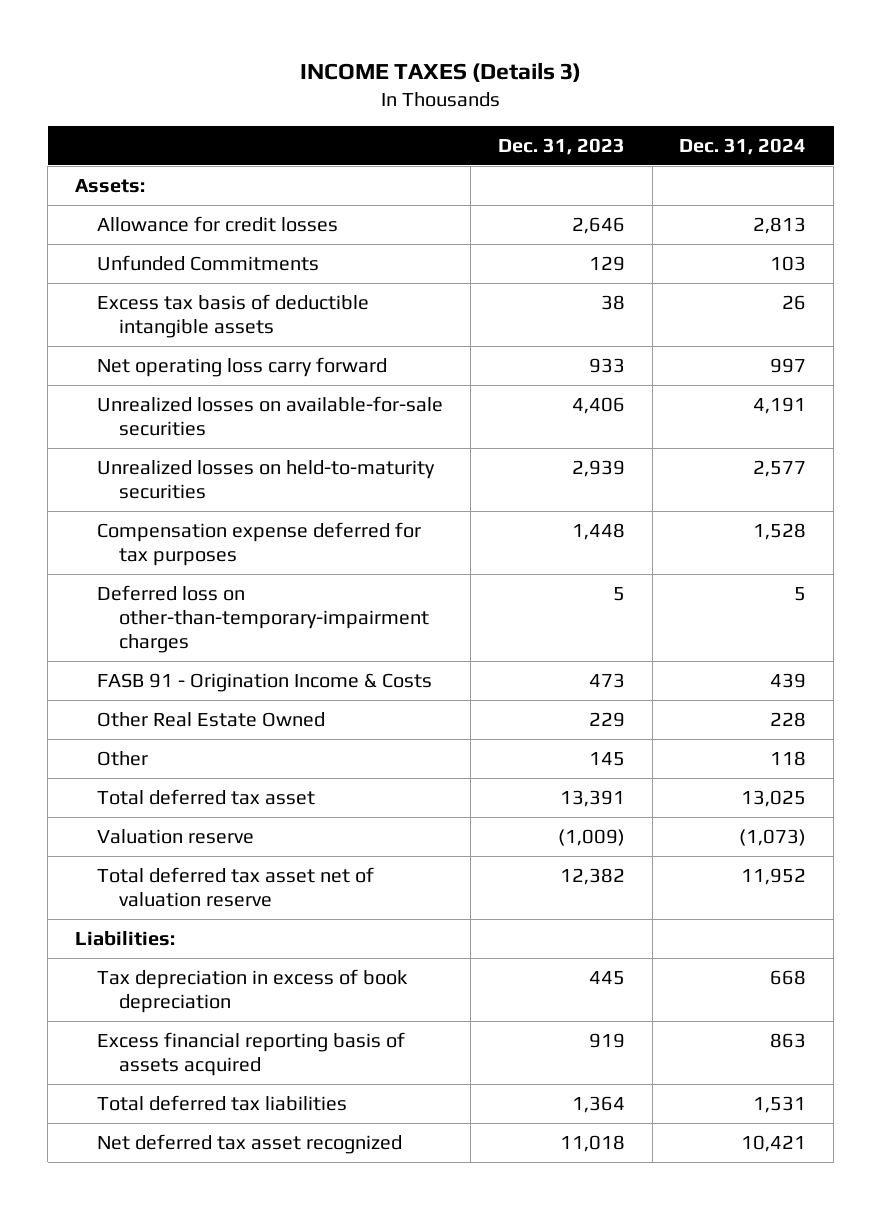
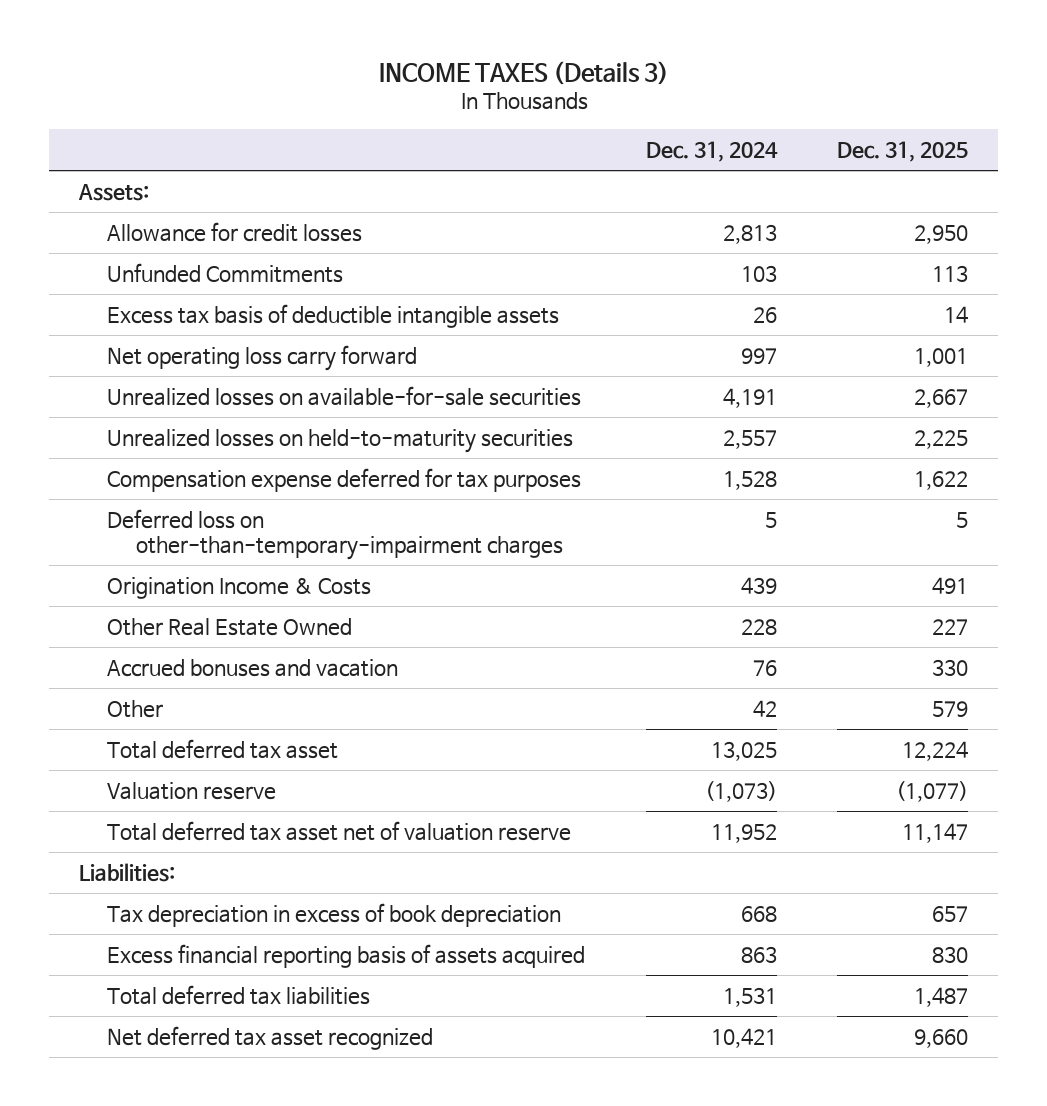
[497,137,625,155] Dec. 31, 2023 -> none
none -> [836,140,968,162] Dec. 31, 2025
[753,459,807,477] 2,577 -> [722,429,777,449] 2,557
[97,672,433,692] FASB 91 - Origination Income & Costs -> [107,576,372,599] Origination Income & Costs
none -> [107,658,399,677] Accrued bonuses and vacation
[770,750,807,766] 118 -> [752,699,777,717] 42

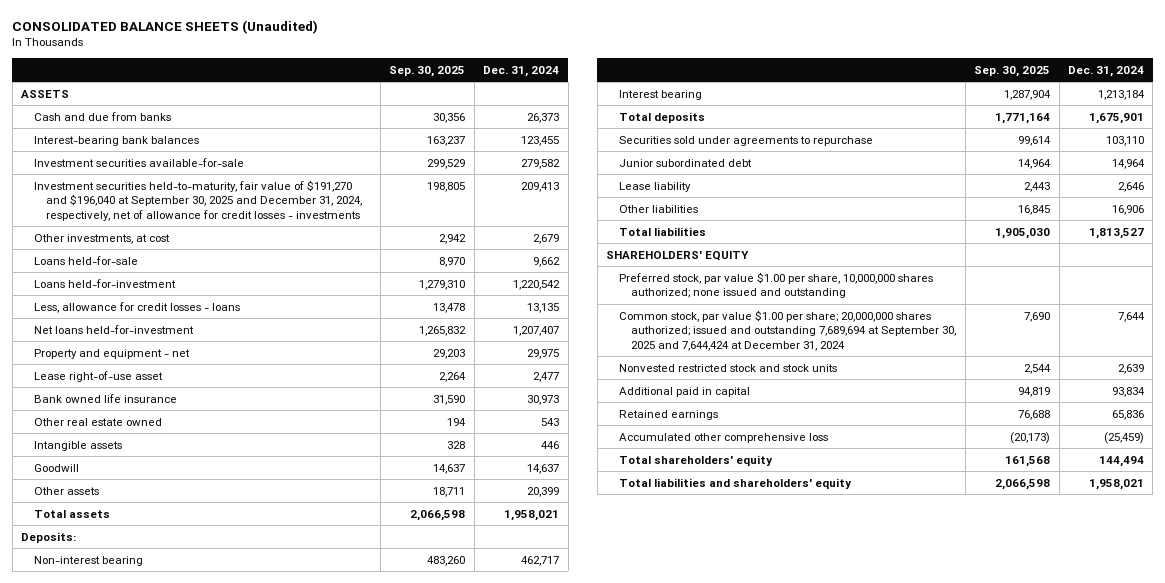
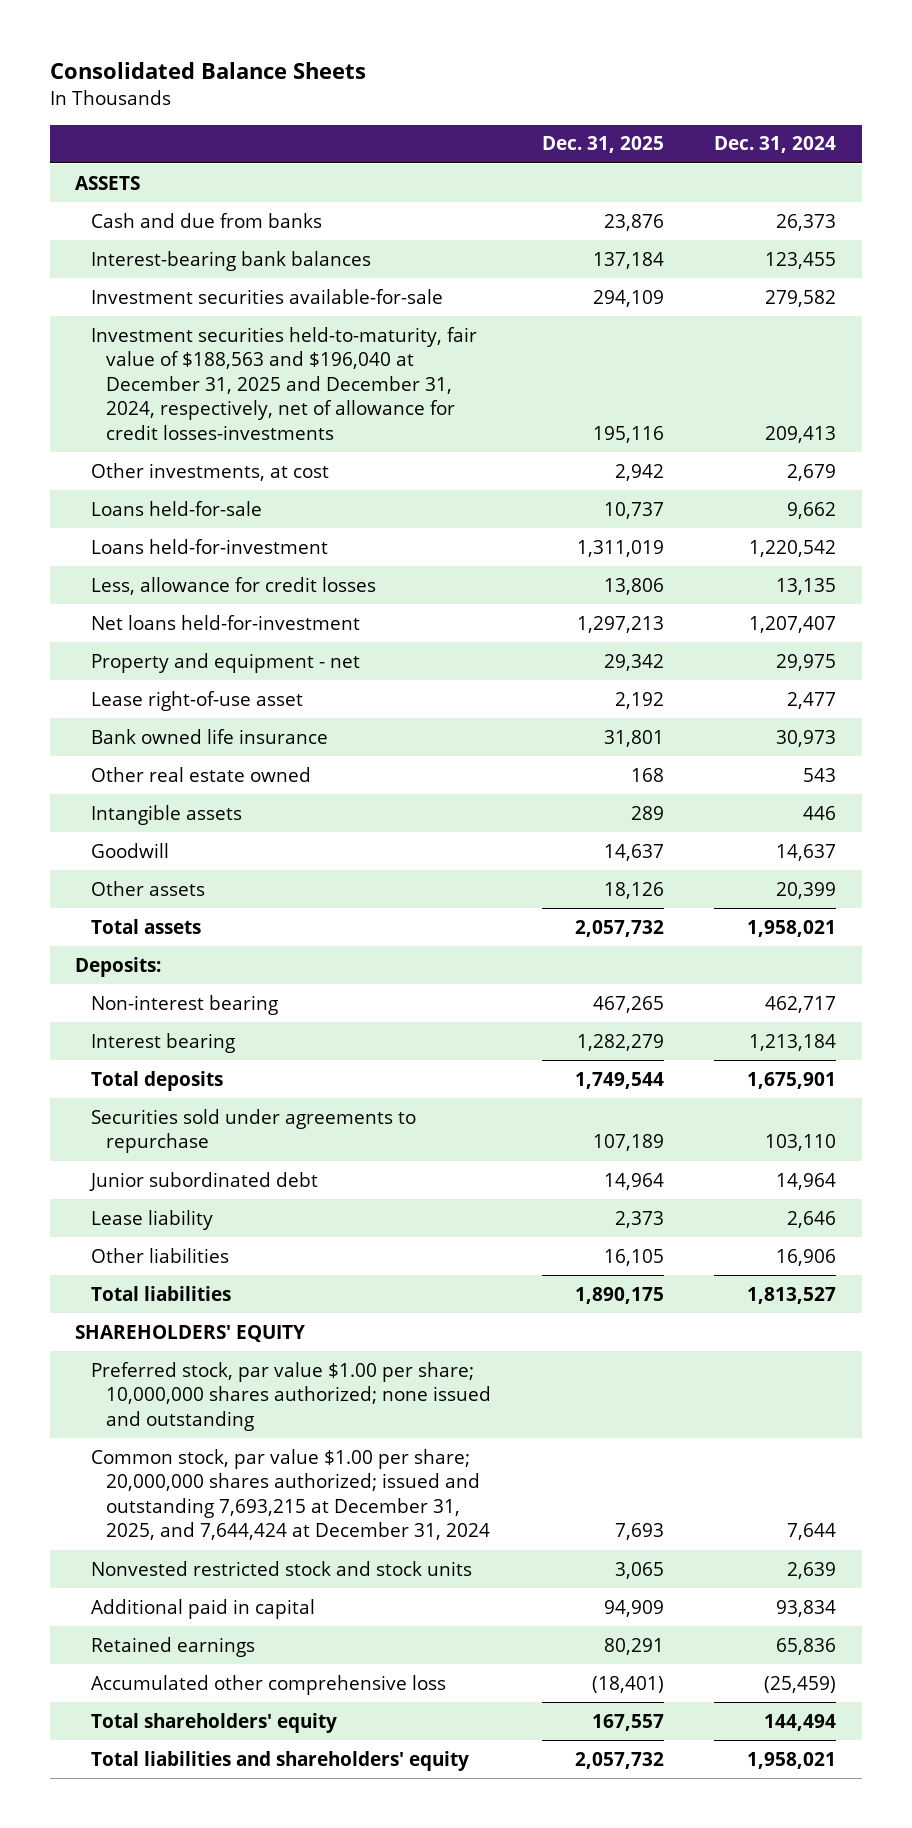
[12,19,319,34] CONSOLIDATED BALANCE SHEETS (Unaudited) -> [49,62,366,80] Consolidated Balance Sheets
[389,65,466,77] Sep. 30, 2025 -> none
none -> [541,136,664,154] Dec. 31, 2025
[33,179,363,221] Investment securities held-to-maturity, fair value of $191,270 and $196,040 at September 30, 2025 and December 31, 2024, respectively, net of allowance for credit losses - investments -> [90,326,477,440] Investment securities held-to-maturity, fair value of $188,563 and $196,040 at December 31, 2025 and December 31, 2024, respectively, net of allowance for credit losses-investments
[33,301,240,313] Less, allowance for credit losses - loans -> [90,576,376,595] Less, allowance for credit losses
[618,271,933,299] Preferred stock, par value $1.00 per share, 10,000,000 shares authorized; none issued and outstanding -> [90,1361,492,1431] Preferred stock, par value $1.00 per share; 10,000,000 shares authorized; none issued and outstanding
[618,309,957,351] Common stock, par value $1.00 per share; 20,000,000 shares authorized; issued and outstanding 7,689,694 at September 30, 2025 and 7,644,424 at December 31, 2024 -> [90,1448,491,1541] Common stock, par value $1.00 per share; 20,000,000 shares authorized; issued and outstanding 7,693,215 at December 31, 2025, and 7,644,424 at December 31, 2024

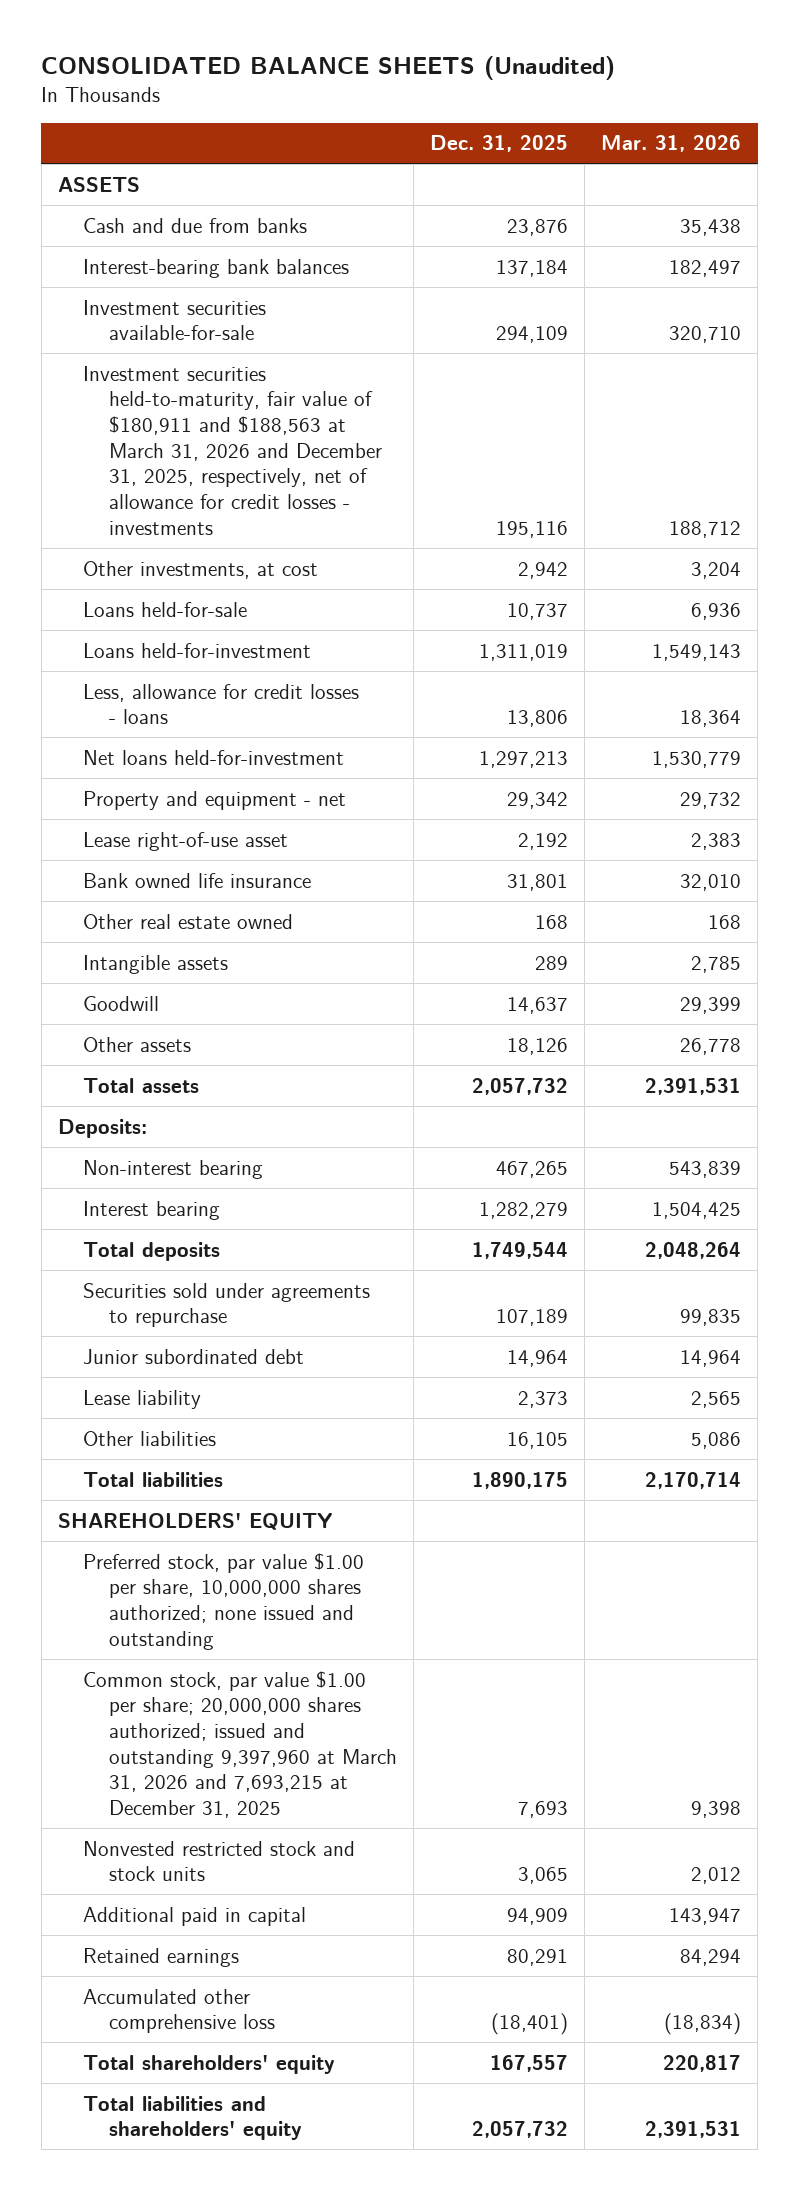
[49,62,366,80] Consolidated Balance Sheets -> [41,55,616,80] CONSOLIDATED BALANCE SHEETS (Unaudited)
[714,136,837,154] Dec. 31, 2024 -> none
none -> [601,135,742,153] Mar. 31, 2026
[90,326,477,440] Investment securities held-to-maturity, fair value of $188,563 and $196,040 at December 31, 2025 and December 31, 2024, respectively, net of allowance for credit losses-investments -> [83,365,383,535] Investment securities held-to-maturity, fair value of $180,911 and $188,563 at March 31, 2026 and December 31, 2025, respectively, net of allowance for credit losses - investments
[90,576,376,595] Less, allowance for credit losses -> [83,683,360,725] Less, allowance for credit losses - loans
[90,1361,492,1431] Preferred stock, par value $1.00 per share; 10,000,000 shares authorized; none issued and outstanding -> [83,1552,365,1650] Preferred stock, par value $1.00 per share, 10,000,000 shares authorized; none issued and outstanding
[90,1448,491,1541] Common stock, par value $1.00 per share; 20,000,000 shares authorized; issued and outstanding 7,693,215 at December 31, 2025, and 7,644,424 at December 31, 2024 -> [83,1670,398,1818] Common stock, par value $1.00 per share; 20,000,000 shares authorized; issued and outstanding 9,397,960 at March 31, 2026 and 7,693,215 at December 31, 2025

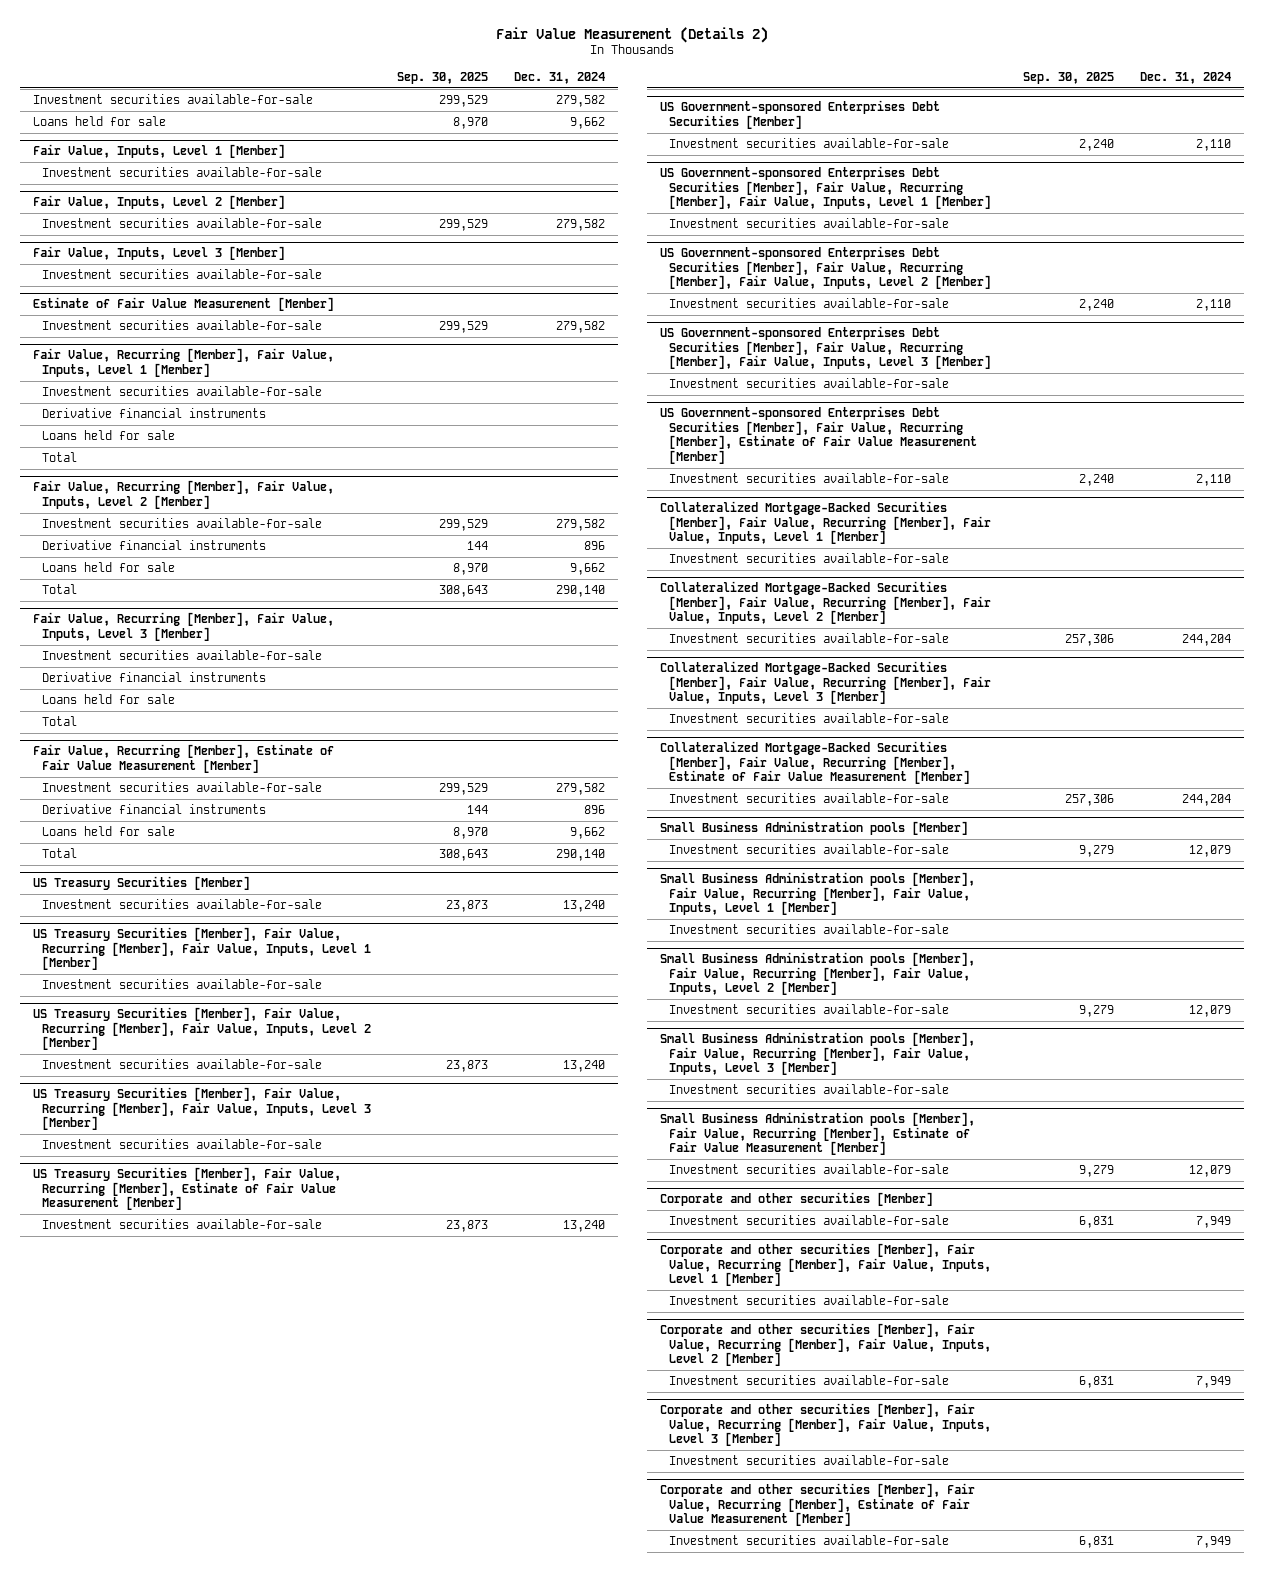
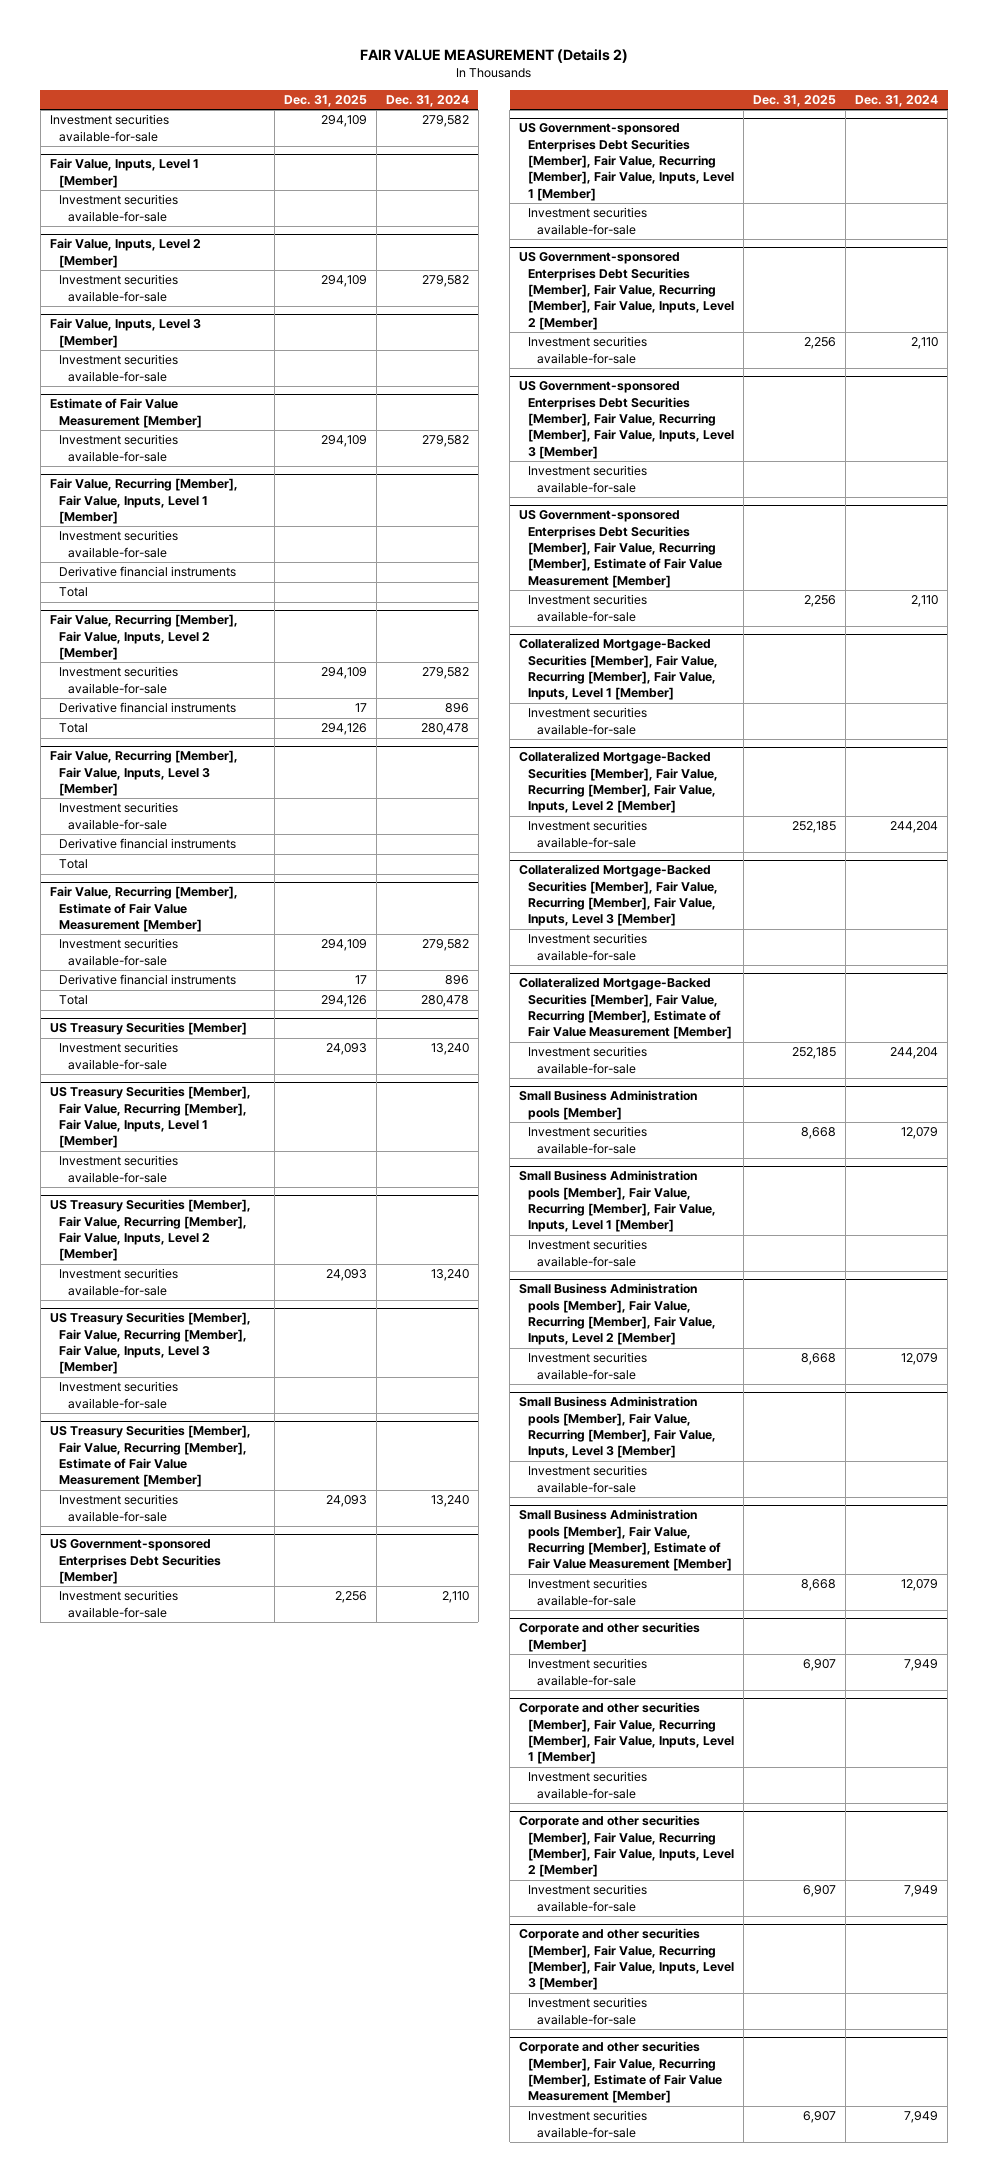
[496,26,769,43] Fair Value Measurement (Details 2) -> [360,49,629,64] FAIR VALUE MEASUREMENT (Details 2)
[397,72,489,85] Sep. 30, 2025 -> none
none -> [283,95,367,108] Dec. 31, 2025
[33,116,167,127] Loans held for sale -> none
[42,430,176,441] Loans held for sale -> none
[42,562,176,573] Loans held for sale -> none
[555,585,605,598] 290,140 -> [420,723,469,736] 280,478
[42,694,176,705] Loans held for sale -> none
[42,826,176,837] Loans held for sale -> none
[555,849,605,862] 290,140 -> [420,995,469,1008] 280,478

